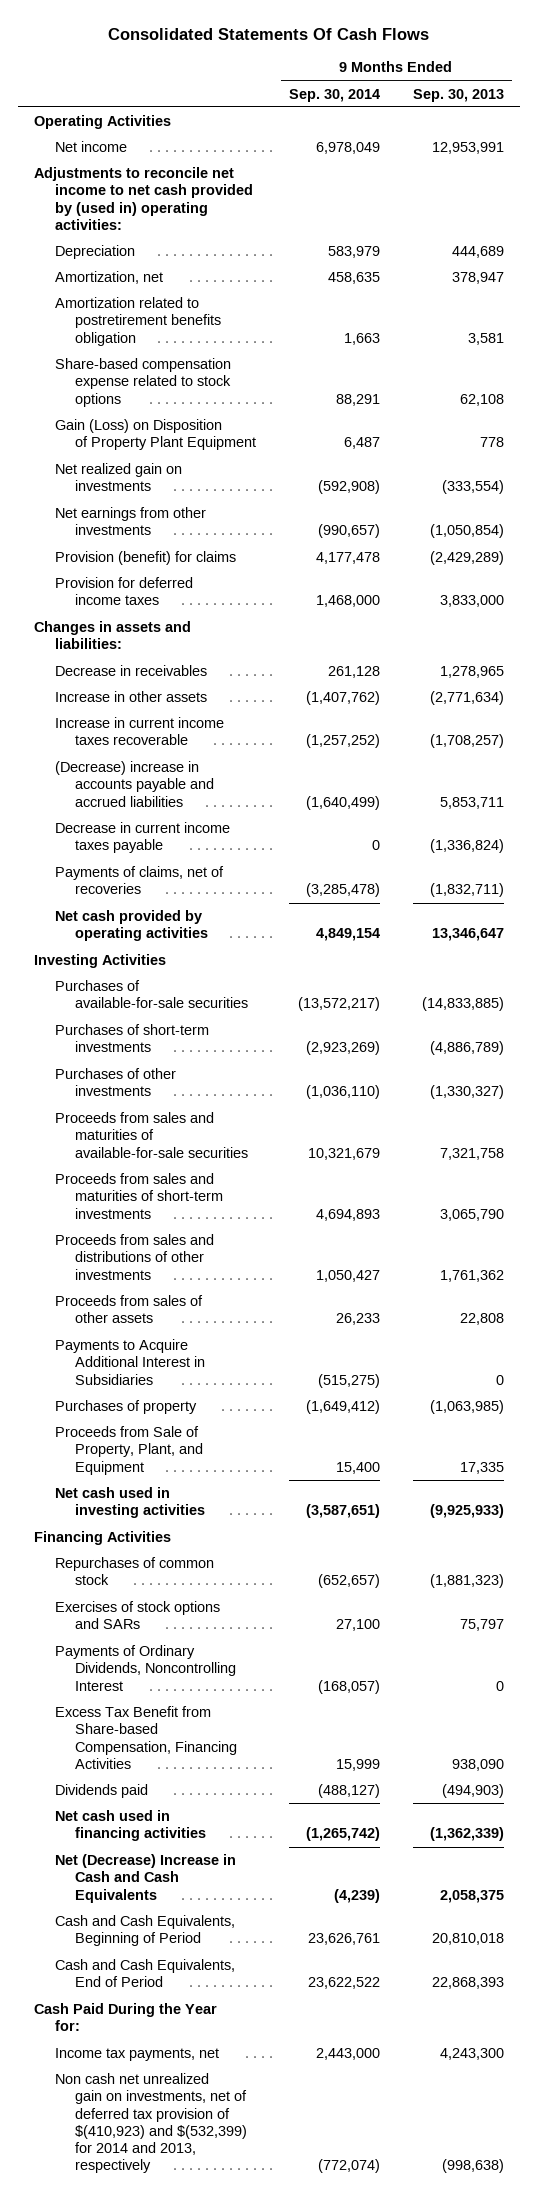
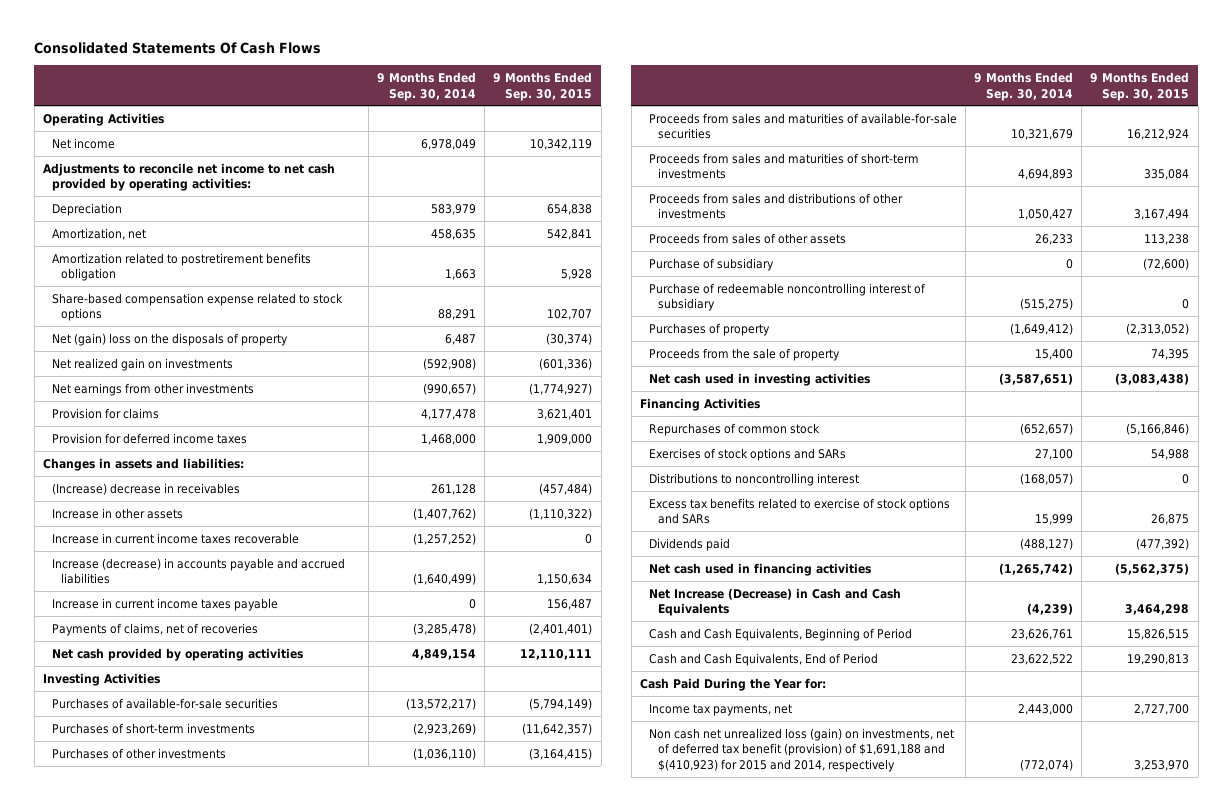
[412,88,504,102] Sep. 30, 2013 -> none
none -> [493,72,593,101] 9 Months Ended Sep. 30, 2015
[34,167,253,230] Adjustments to reconcile net income to net cash provided by (used in) operating activities: -> [43,162,336,192] Adjustments to reconcile net income to net cash provided by operating activities:
[54,419,257,451] Gain (Loss) on Disposition of Property Plant Equipment -> [51,332,288,346] Net (gain) loss on the disposals of property
[54,551,236,566] Provision (benefit) for claims -> [51,407,159,419] Provision for claims
[54,665,207,677] Decrease in receivables -> [51,482,240,495] (Increase) decrease in receivables
[54,761,215,807] (Decrease) increase in accounts payable and accrued liabilities -> [51,557,345,585] Increase (decrease) in accounts payable and accrued liabilities
[54,822,230,854] Decrease in current income taxes payable -> [51,597,278,611] Increase in current income taxes payable
none -> [648,257,774,271] Purchase of subsidiary
[54,1339,206,1385] Payments to Acquire Additional Interest in Subsidiaries -> [648,282,926,312] Purchase of redeemable noncontrolling interest of subsidiary
[54,1426,204,1475] Proceeds from Sale of Property, Plant, and Equipment -> [648,347,840,361] Proceeds from the sale of property
[54,1645,237,1691] Payments of Ordinary Dividends, Noncontrolling Interest -> [648,472,859,486] Distributions to noncontrolling interest
[54,1706,238,1769] Excess Tax Benefit from Share-based Compensation, Financing Activities -> [648,497,950,525] Excess tax benefits related to exercise of stock options and SARs
[54,1854,236,1903] Net (Decrease) Increase in Cash and Cash Equivalents -> [648,587,901,617] Net Increase (Decrease) in Cash and Cash Equivalents
[54,2073,248,2174] Non cash net unrealized gain on investments, net of deferred tax provision of $(410,923) and $(532,399) for 2014 and 2013, respectively -> [648,727,954,772] Non cash net unrealized loss (gain) on investments, net of deferred tax benefit (provision) of $1,691,188 and $(410,923) for 2015 and 2014, respectively

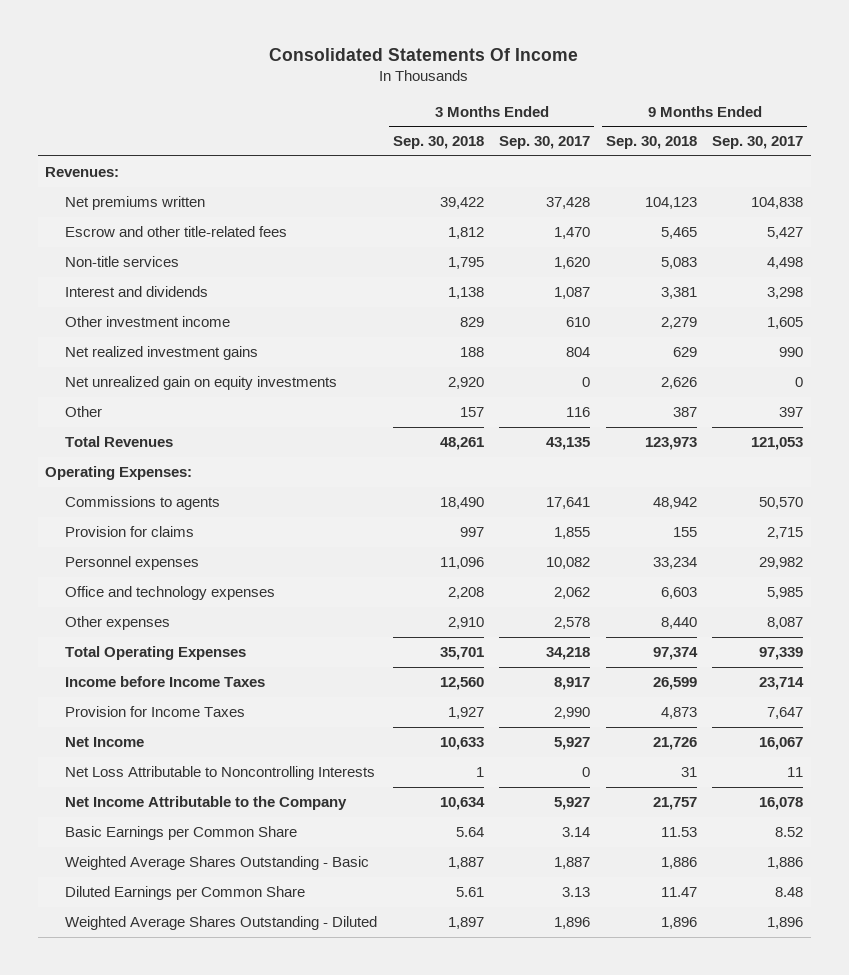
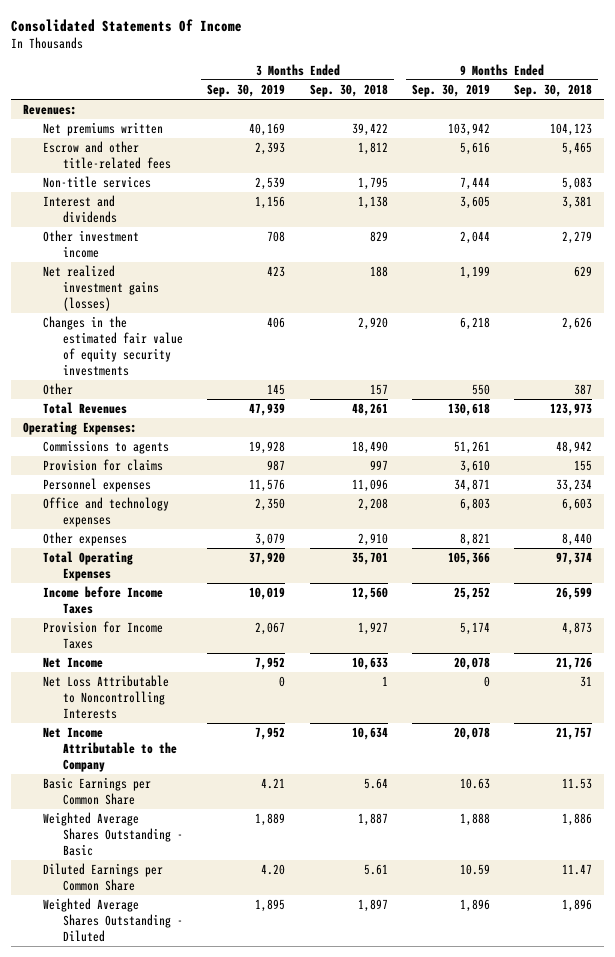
[499,136,591,150] Sep. 30, 2017 -> none
[712,136,804,150] Sep. 30, 2017 -> none
none -> [207,83,286,97] Sep. 30, 2019
none -> [411,83,490,97] Sep. 30, 2019
[65,346,259,361] Net realized investment gains -> [43,265,160,312] Net realized investment gains (losses)
[65,376,338,391] Net unrealized gain on equity investments -> [43,316,184,377] Changes in the estimated fair value of equity security investments

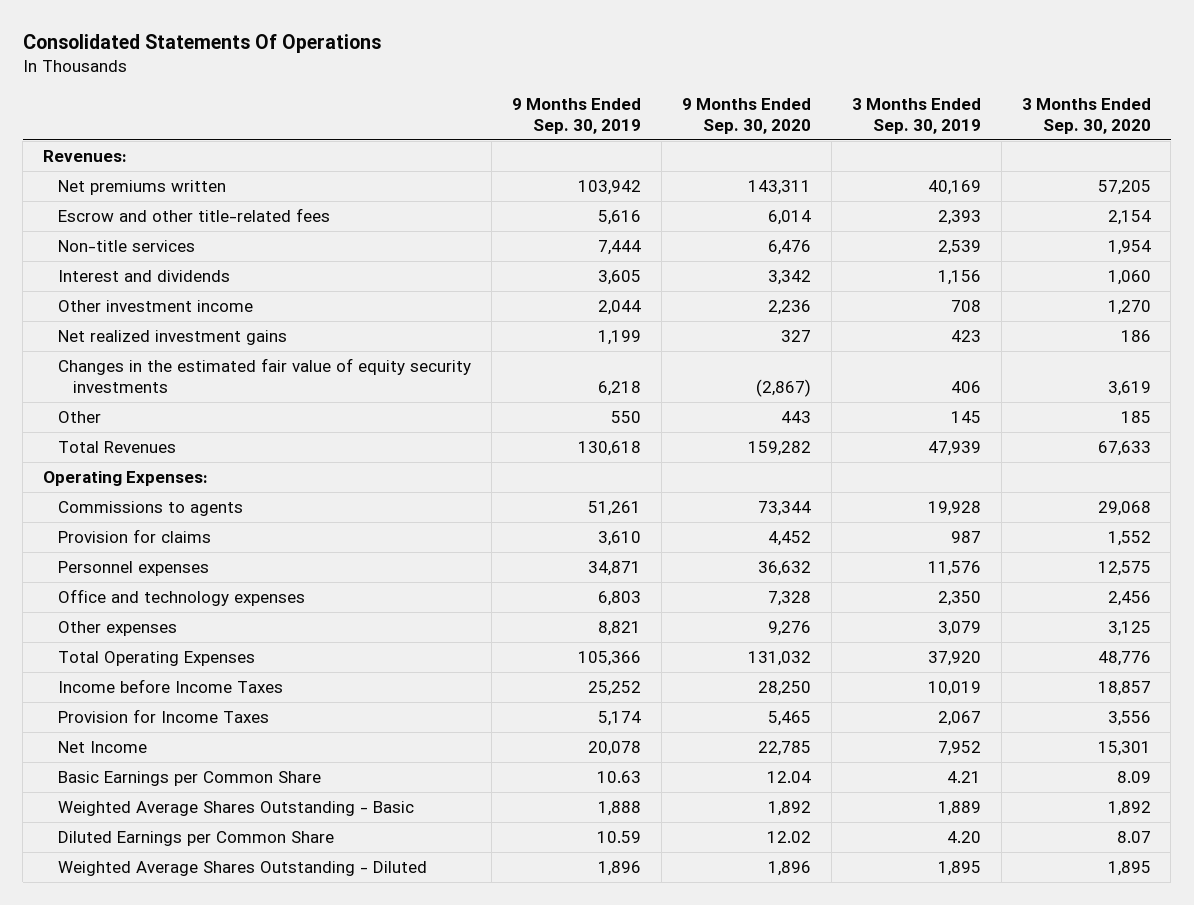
[10,18,242,32] Consolidated Statements Of Income -> [22,34,381,54] Consolidated Statements Of Operations
[309,83,388,97] Sep. 30, 2018 -> none
[514,83,593,97] Sep. 30, 2018 -> none
none -> [681,98,811,134] 9 Months Ended Sep. 30, 2020
none -> [1021,98,1151,134] 3 Months Ended Sep. 30, 2020
[43,265,160,312] Net realized investment gains (losses) -> [58,330,288,346] Net realized investment gains
[43,675,170,720] Net Loss Attributable to Noncontrolling Interests -> none
[43,727,178,773] Net Income Attributable to the Company -> none

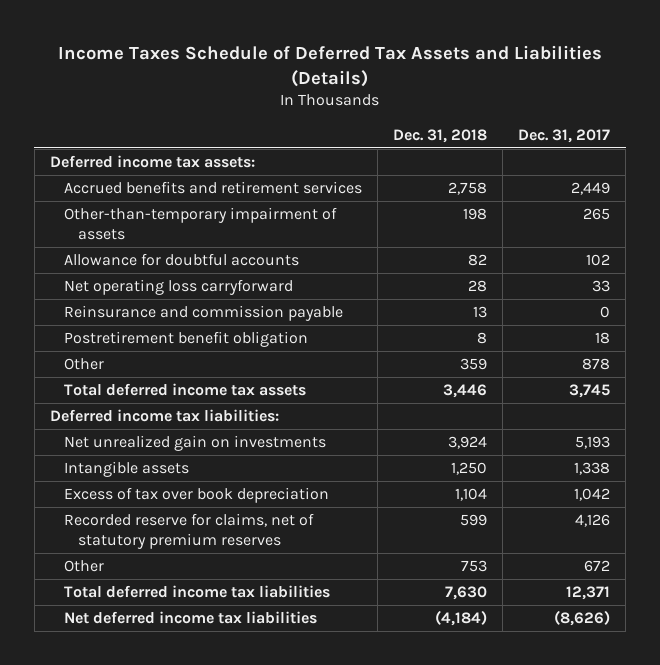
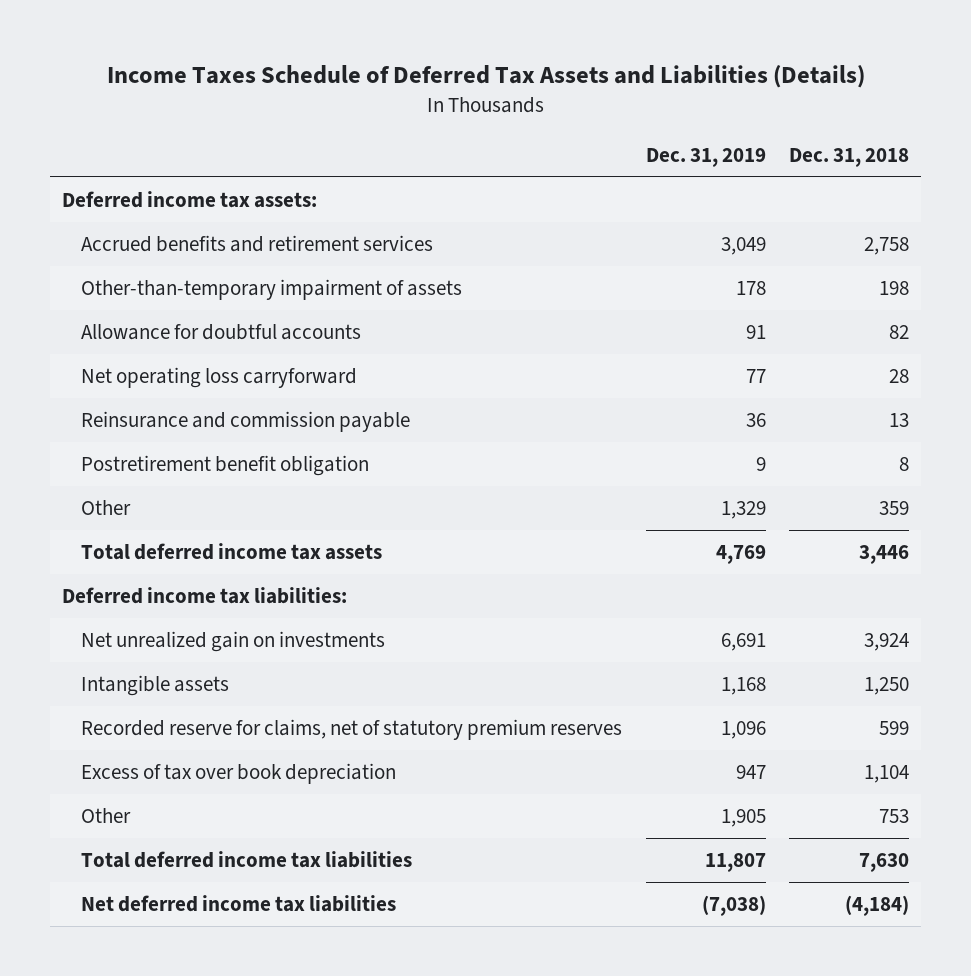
[518,128,611,143] Dec. 31, 2017 -> none
none -> [645,147,766,167] Dec. 31, 2019
[63,487,329,504] Excess of tax over book depreciation -> [81,762,397,784] Excess of tax over book depreciation

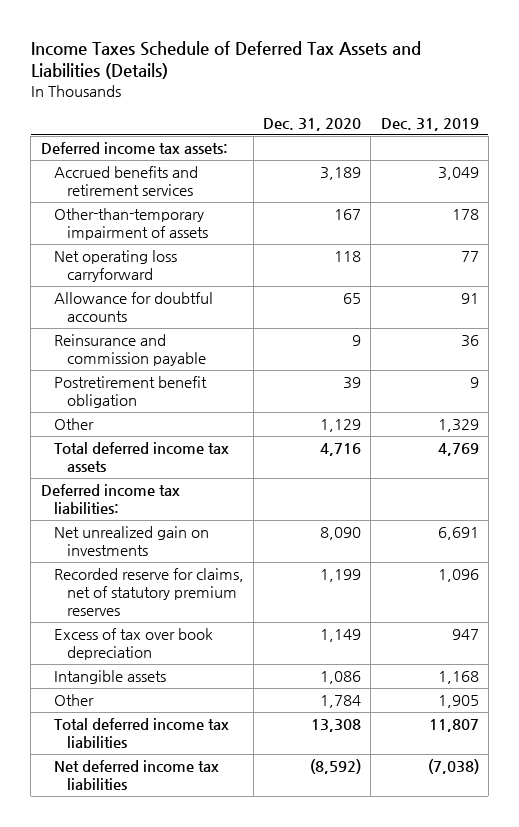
[789,147,910,167] Dec. 31, 2018 -> none
none -> [263,117,362,131] Dec. 31, 2020
[81,323,362,340] Allowance for doubtful accounts -> [53,292,213,323] Allowance for doubtful accounts
[81,674,230,696] Intangible assets -> [53,670,166,685] Intangible assets

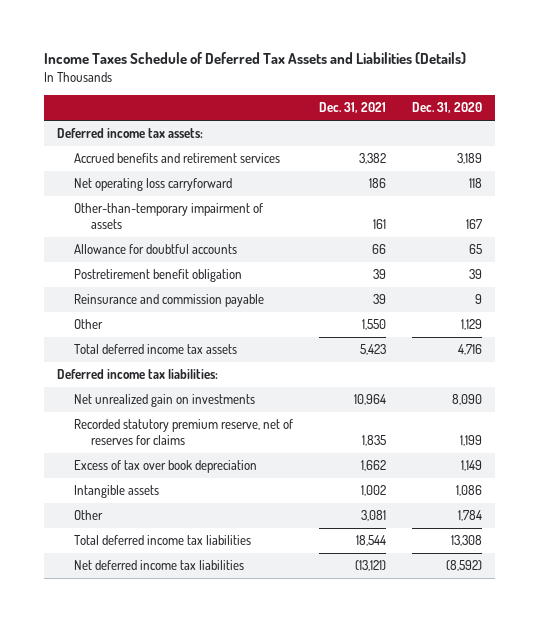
[380,117,479,131] Dec. 31, 2019 -> none
none -> [318,102,386,114] Dec. 31, 2021
[53,208,209,241] Other-than-temporary impairment of assets -> [74,203,264,229] Other-than-temporary impairment of assets
[53,334,207,367] Reinsurance and commission payable -> [74,294,265,308] Reinsurance and commission payable
[53,568,244,617] Recorded reserve for claims, net of statutory premium reserves -> [74,419,294,445] Recorded statutory premium reserve, net of reserves for claims

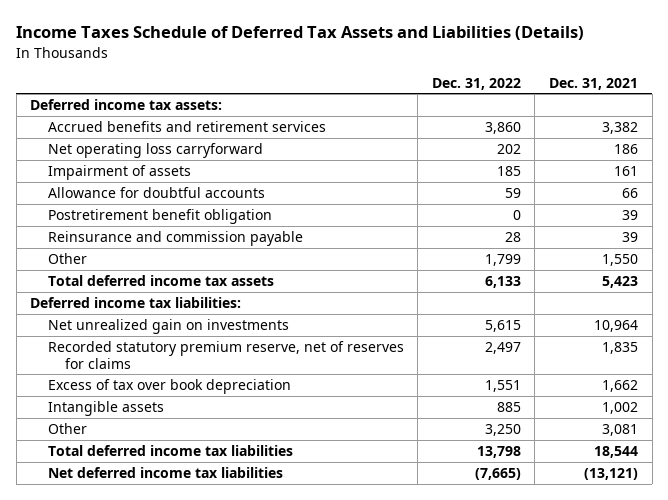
[411,102,482,114] Dec. 31, 2020 -> none
none -> [431,77,521,90] Dec. 31, 2022
[74,203,264,229] Other-than-temporary impairment of assets -> [47,164,191,180] Impairment of assets

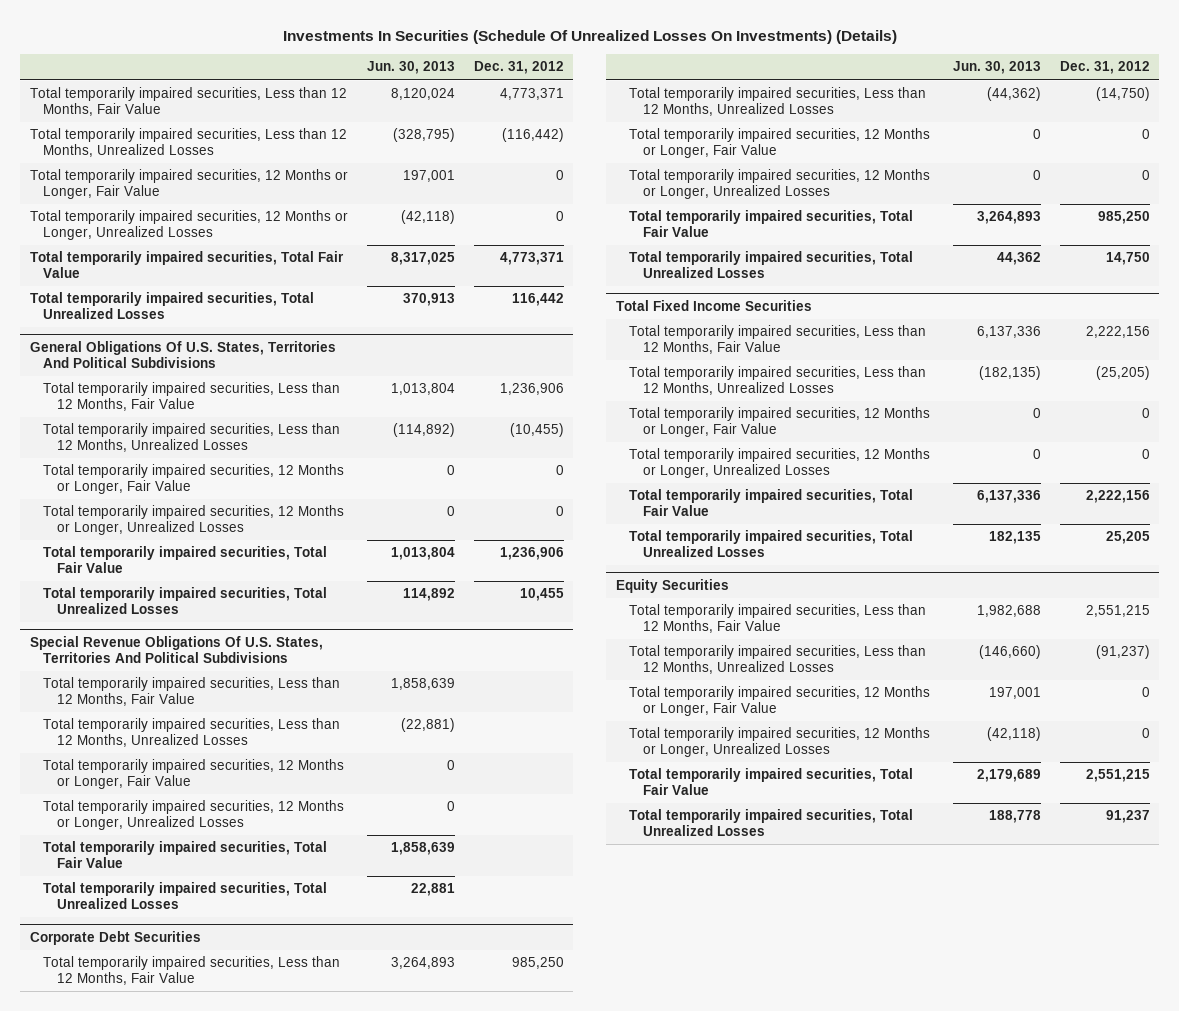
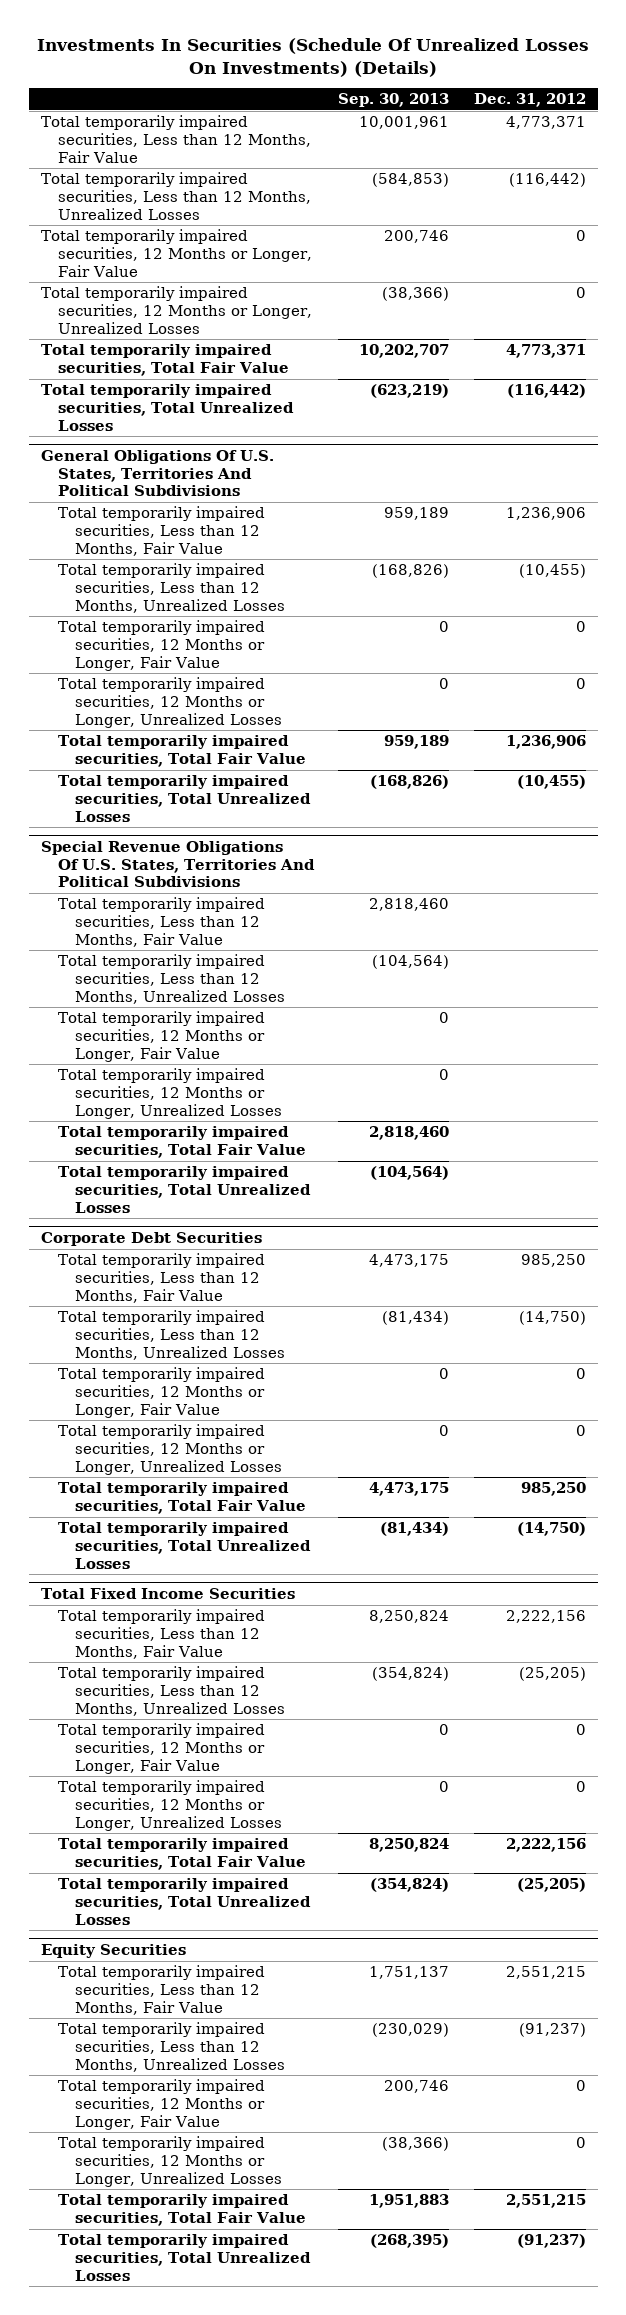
[366,61,455,75] Jun. 30, 2013 -> none
none -> [338,93,450,108] Sep. 30, 2013
[511,293,564,307] 116,442 -> [506,384,586,399] (116,442)
[519,588,564,602] 10,455 -> [516,775,586,790] (10,455)
[1105,252,1150,266] 14,750 -> [516,1522,586,1537] (14,750)
[1105,531,1150,545] 25,205 -> [516,1878,586,1893] (25,205)
[1105,810,1150,824] 91,237 -> [516,2234,586,2249] (91,237)

